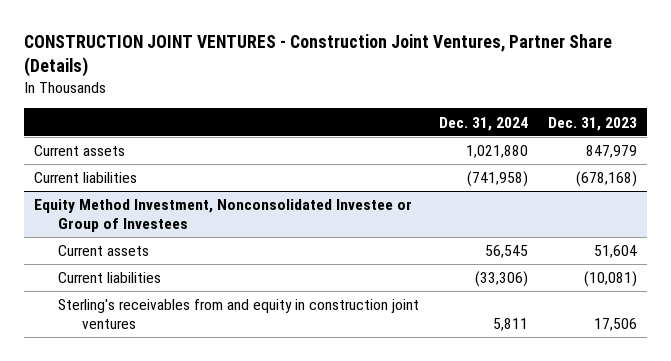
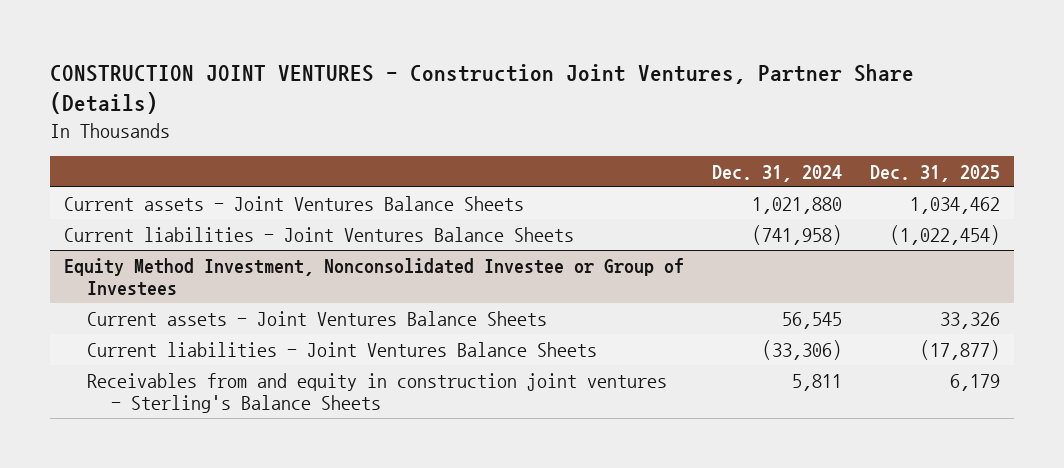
[547,116,637,131] Dec. 31, 2023 -> none
none -> [869,164,1000,182] Dec. 31, 2025
[34,145,126,157] Current assets -> [63,195,524,211] Current assets - Joint Ventures Balance Sheets
[34,172,138,184] Current liabilities -> [63,226,574,242] Current liabilities - Joint Ventures Balance Sheets
[58,245,150,257] Current assets -> [87,310,548,326] Current assets - Joint Ventures Balance Sheets
[58,272,162,284] Current liabilities -> [87,341,598,357] Current liabilities - Joint Ventures Balance Sheets
[58,299,420,329] Sterling's receivables from and equity in construction joint ventures -> [87,372,668,414] Receivables from and equity in construction joint ventures - Sterling's Balance Sheets

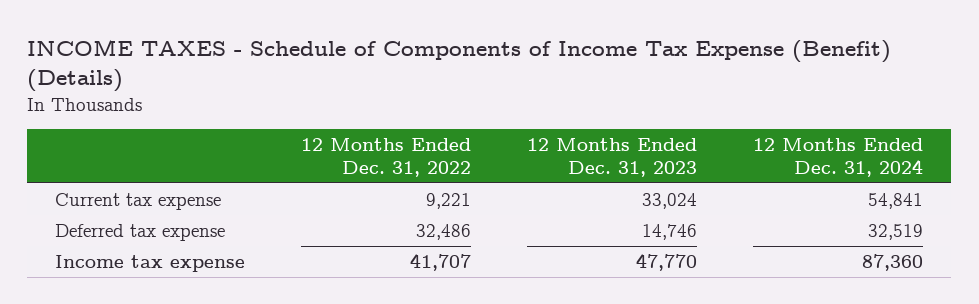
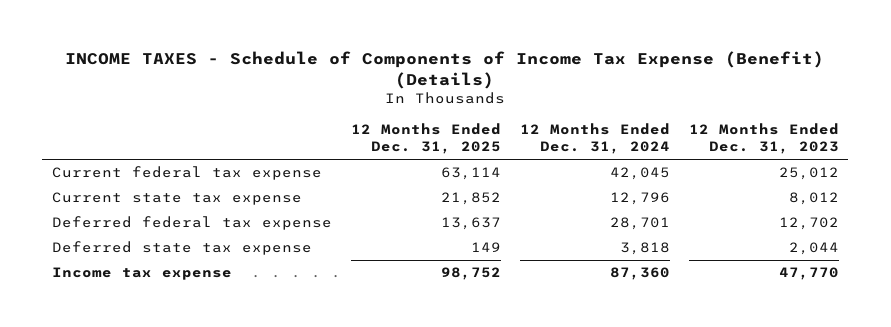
[301,138,472,177] 12 Months Ended Dec. 31, 2022 -> none
none -> [350,122,501,155] 12 Months Ended Dec. 31, 2025
[55,193,222,211] Current tax expense -> [51,166,322,181] Current federal tax expense
[642,193,698,210] 33,024 -> [778,167,839,181] 25,012
[868,193,924,210] 54,841 -> [609,167,670,181] 42,045
none -> [51,192,302,206] Current state tax expense
[55,224,226,242] Deferred tax expense -> [51,216,332,231] Deferred federal tax expense
[642,224,698,241] 14,746 -> [778,217,839,231] 12,702
[868,224,924,241] 32,519 -> [609,217,670,231] 28,701
none -> [51,241,312,256] Deferred state tax expense

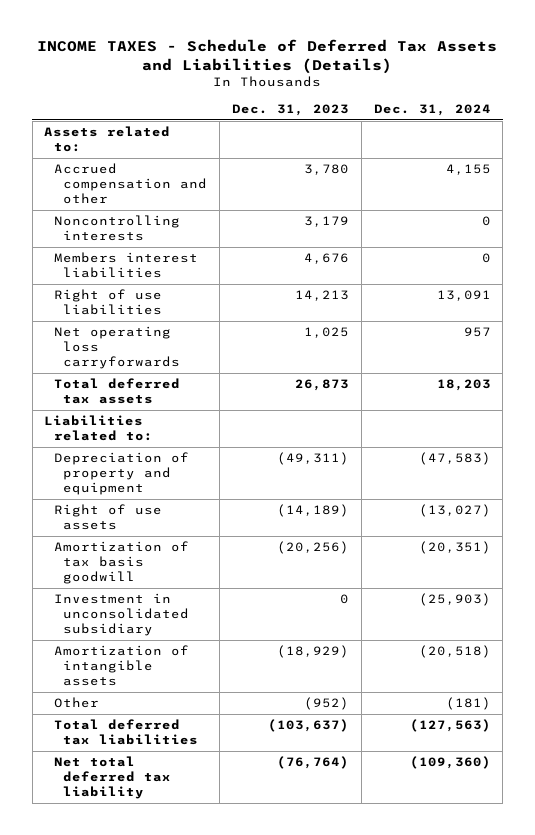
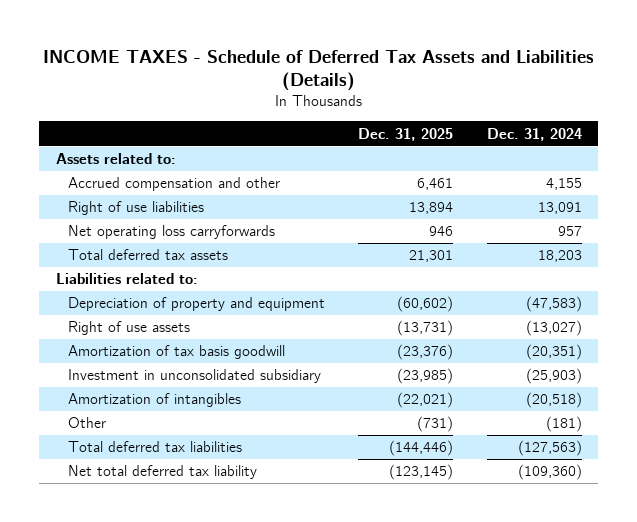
[232,104,350,117] Dec. 31, 2023 -> none
none -> [358,127,454,141] Dec. 31, 2025
[53,215,180,242] Noncontrolling interests -> none
[53,252,198,279] Members interest liabilities -> none
[53,645,189,687] Amortization of intangible assets -> [67,393,241,408] Amortization of intangibles

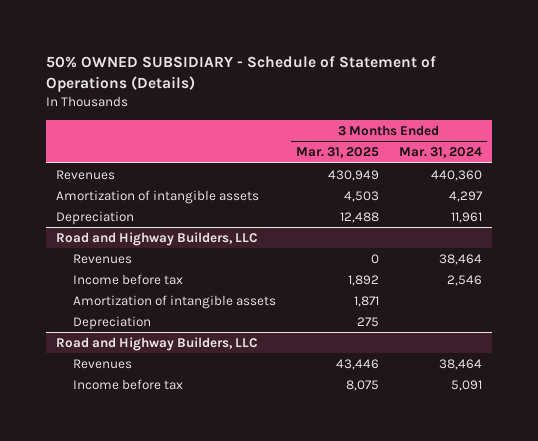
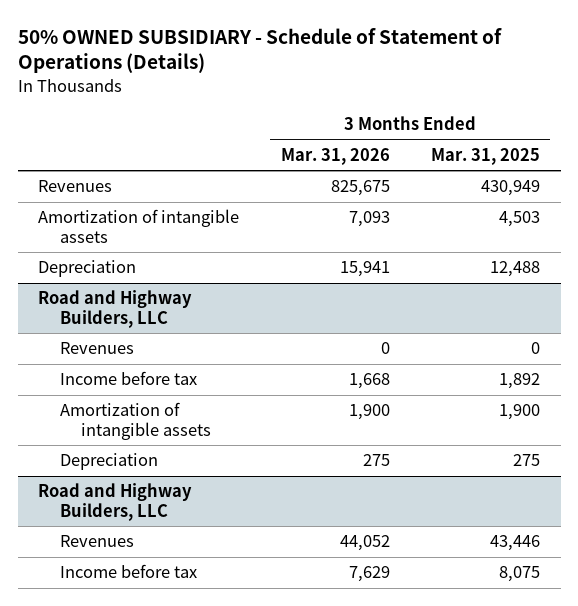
[399,147,483,159] Mar. 31, 2024 -> none
none -> [280,147,390,165] Mar. 31, 2026
[354,295,380,307] 1,871 -> [499,404,541,421] 1,900

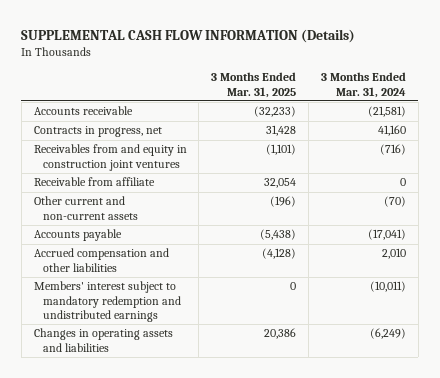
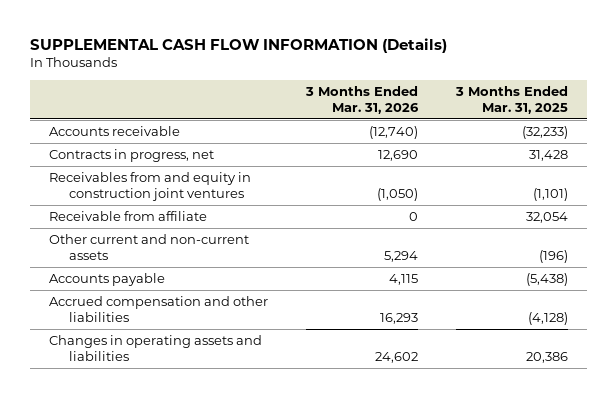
[320,72,406,98] 3 Months Ended Mar. 31, 2024 -> none
none -> [304,85,419,114] 3 Months Ended Mar. 31, 2026
[33,281,181,322] Members' interest subject to mandatory redemption and undistributed earnings -> none

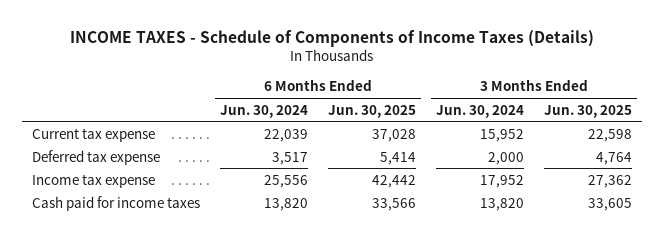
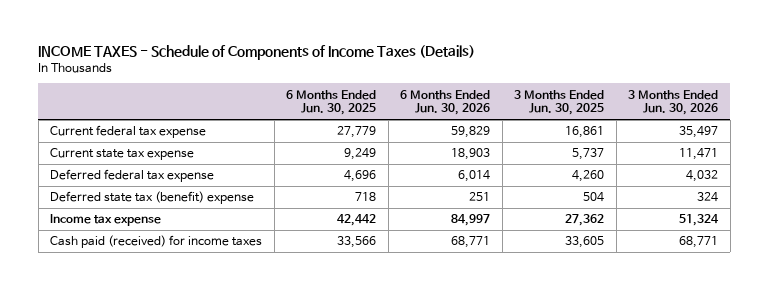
[219,104,308,118] Jun. 30, 2024 -> none
[435,104,524,118] Jun. 30, 2024 -> none
none -> [400,89,491,116] 6 Months Ended Jun. 30, 2026
none -> [628,89,719,116] 3 Months Ended Jun. 30, 2026
[31,127,155,142] Current tax expense -> [50,125,207,139] Current federal tax expense
[371,128,416,142] 37,028 -> [337,126,377,139] 27,779
[587,128,632,142] 22,598 -> [565,126,605,139] 16,861
none -> [50,148,195,161] Current state tax expense
[31,149,160,165] Deferred tax expense -> [50,169,215,183] Deferred federal tax expense
[379,151,416,165] 5,414 -> [344,170,377,183] 4,696
[595,151,632,165] 4,764 -> [572,170,605,183] 4,260
none -> [50,191,255,205] Deferred state tax (benefit) expense
[31,195,200,211] Cash paid for income taxes -> [50,235,263,249] Cash paid (received) for income taxes

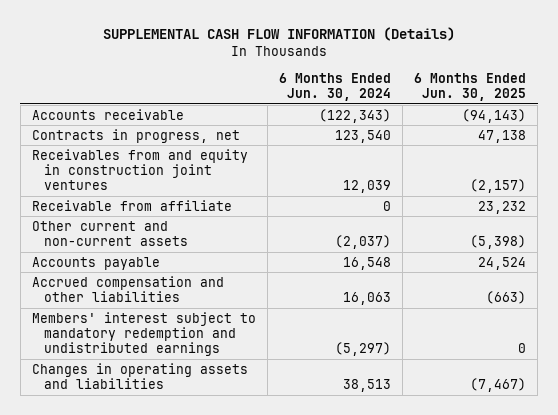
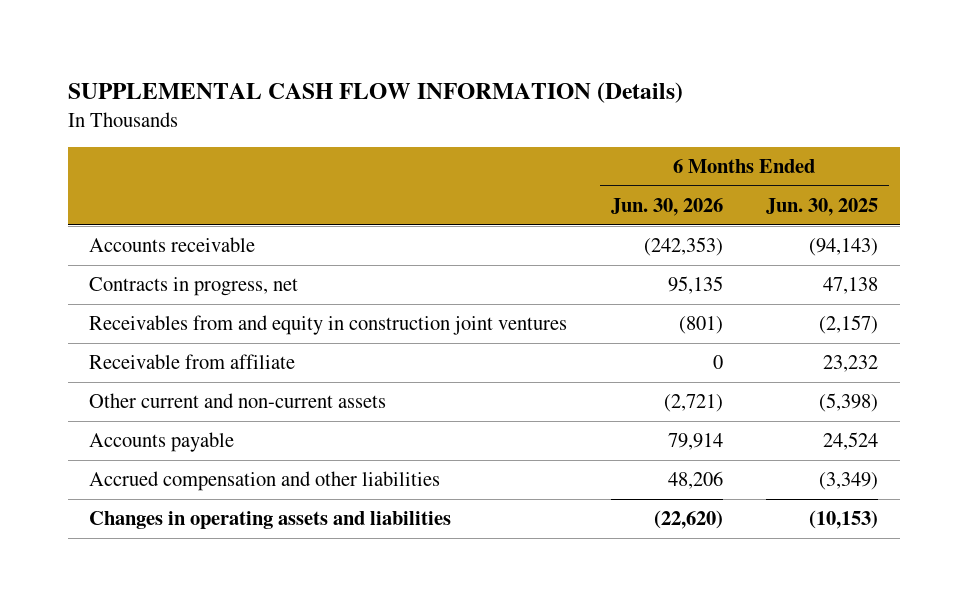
[279,72,392,102] 6 Months Ended Jun. 30, 2024 -> none
none -> [610,198,723,217] Jun. 30, 2026
[31,311,256,357] Members' interest subject to mandatory redemption and undistributed earnings -> none
[486,290,527,304] (663) -> [818,472,878,491] (3,349)
[470,377,527,392] (7,467) -> [808,510,878,530] (10,153)

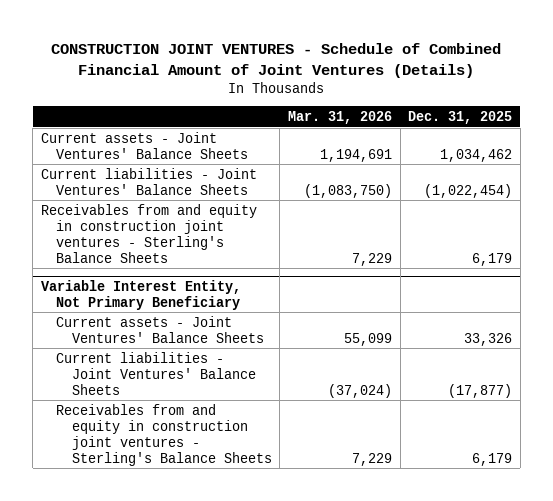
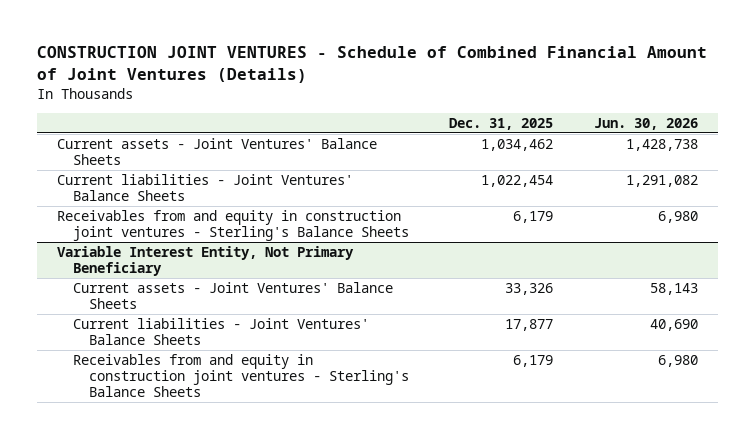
[288,110,393,124] Mar. 31, 2026 -> none
none -> [593,117,698,130] Jun. 30, 2026
[424,183,513,198] (1,022,454) -> [481,175,554,188] 1,022,454
[448,383,513,398] (17,877) -> [505,319,554,332] 17,877

